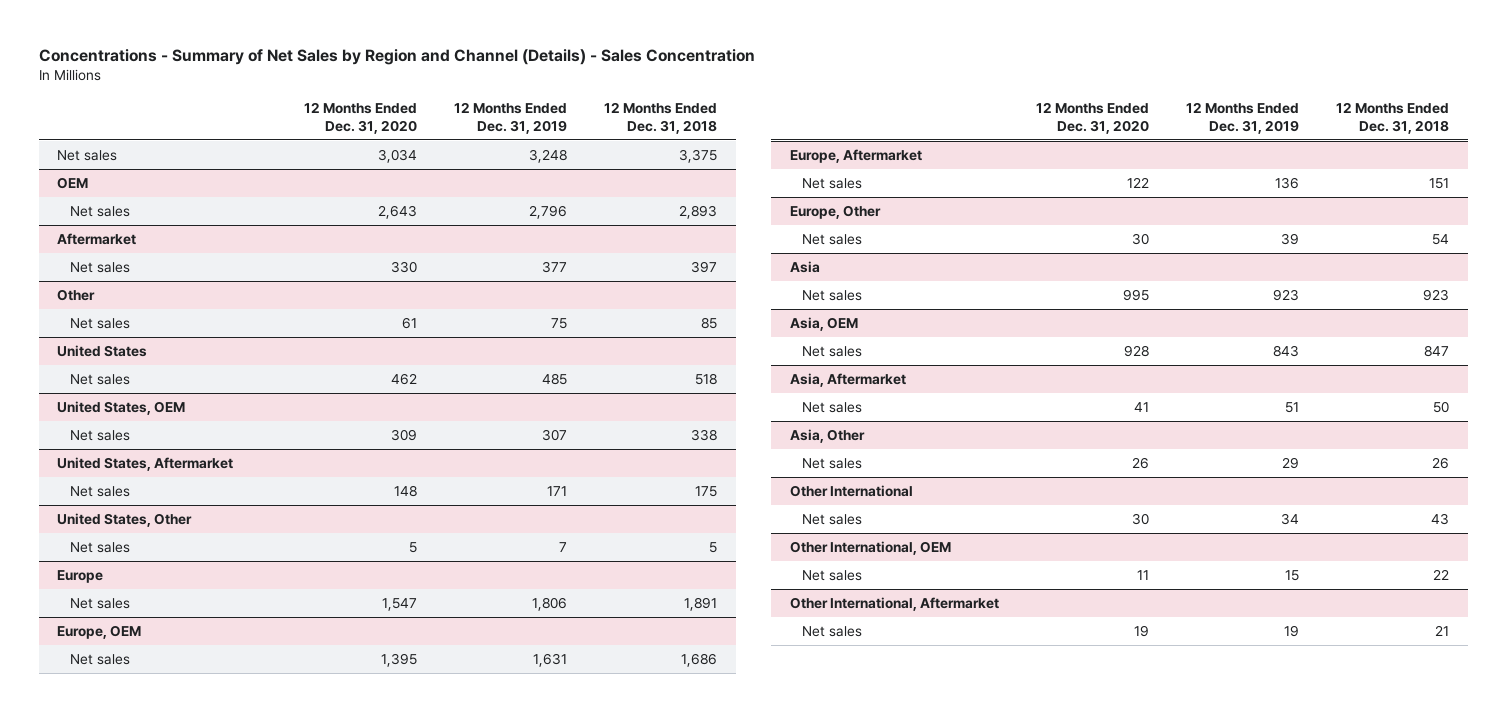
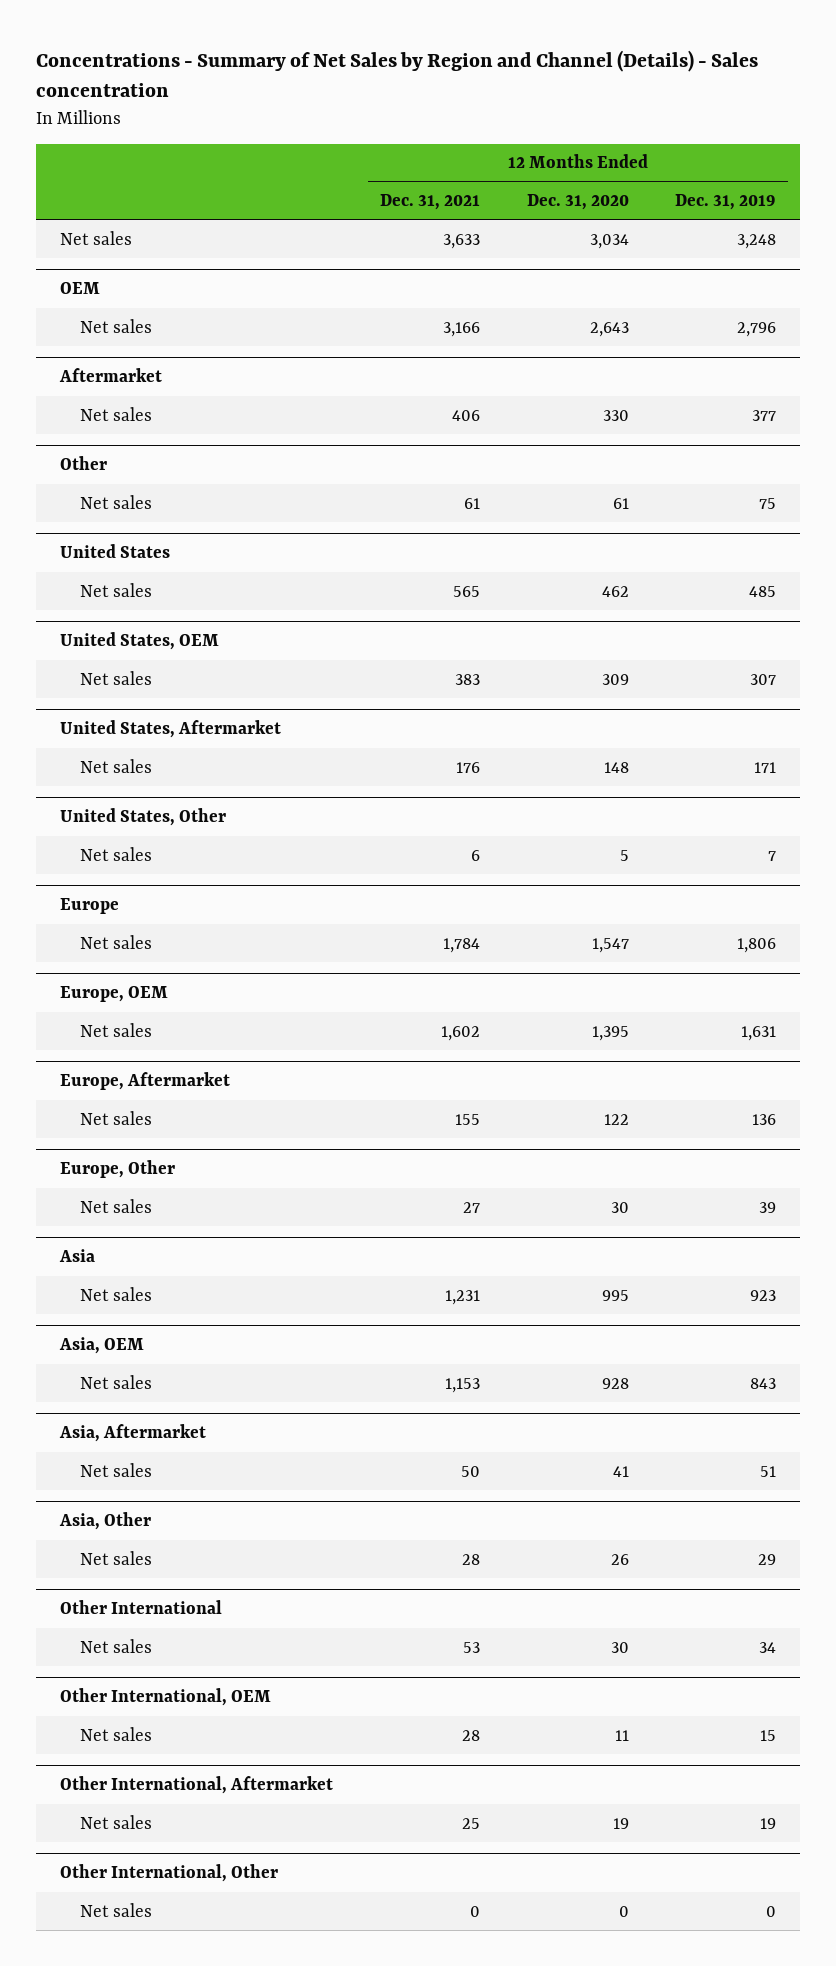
[38,48,755,65] Concentrations - Summary of Net Sales by Region and Channel (Details) - Sales Concentration -> [36,49,759,98] Concentrations - Summary of Net Sales by Region and Channel (Details) - Sales concentration
[604,101,718,134] 12 Months Ended Dec. 31, 2018 -> none
none -> [379,194,480,211] Dec. 31, 2021
none -> [59,1864,278,1883] Other International, Other
none -> [80,1902,153,1917] Net sales

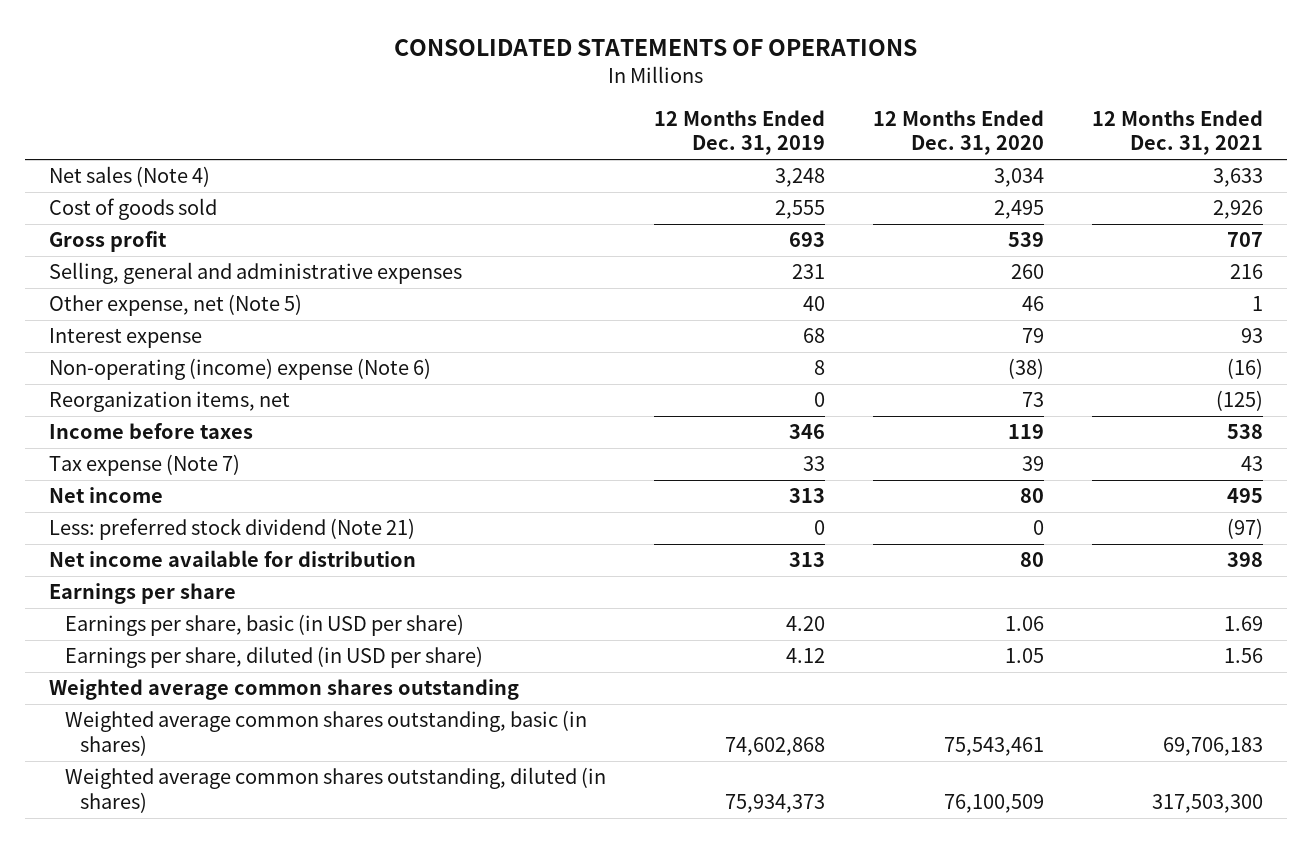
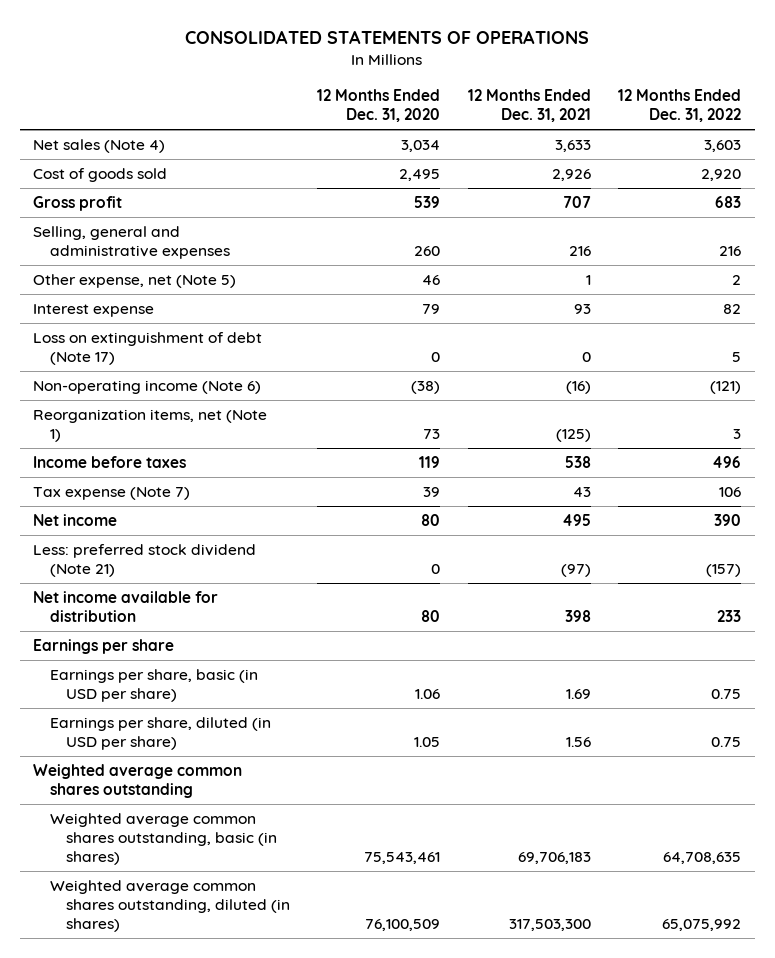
[653,109,825,156] 12 Months Ended Dec. 31, 2019 -> none
none -> [618,89,742,122] 12 Months Ended Dec. 31, 2022
none -> [33,332,263,366] Loss on extinguishment of debt (Note 17)
[48,358,431,381] Non-operating (income) expense (Note 6) -> [33,380,262,395] Non-operating income (Note 6)
[48,391,290,413] Reorganization items, net -> [33,409,268,443] Reorganization items, net (Note 1)

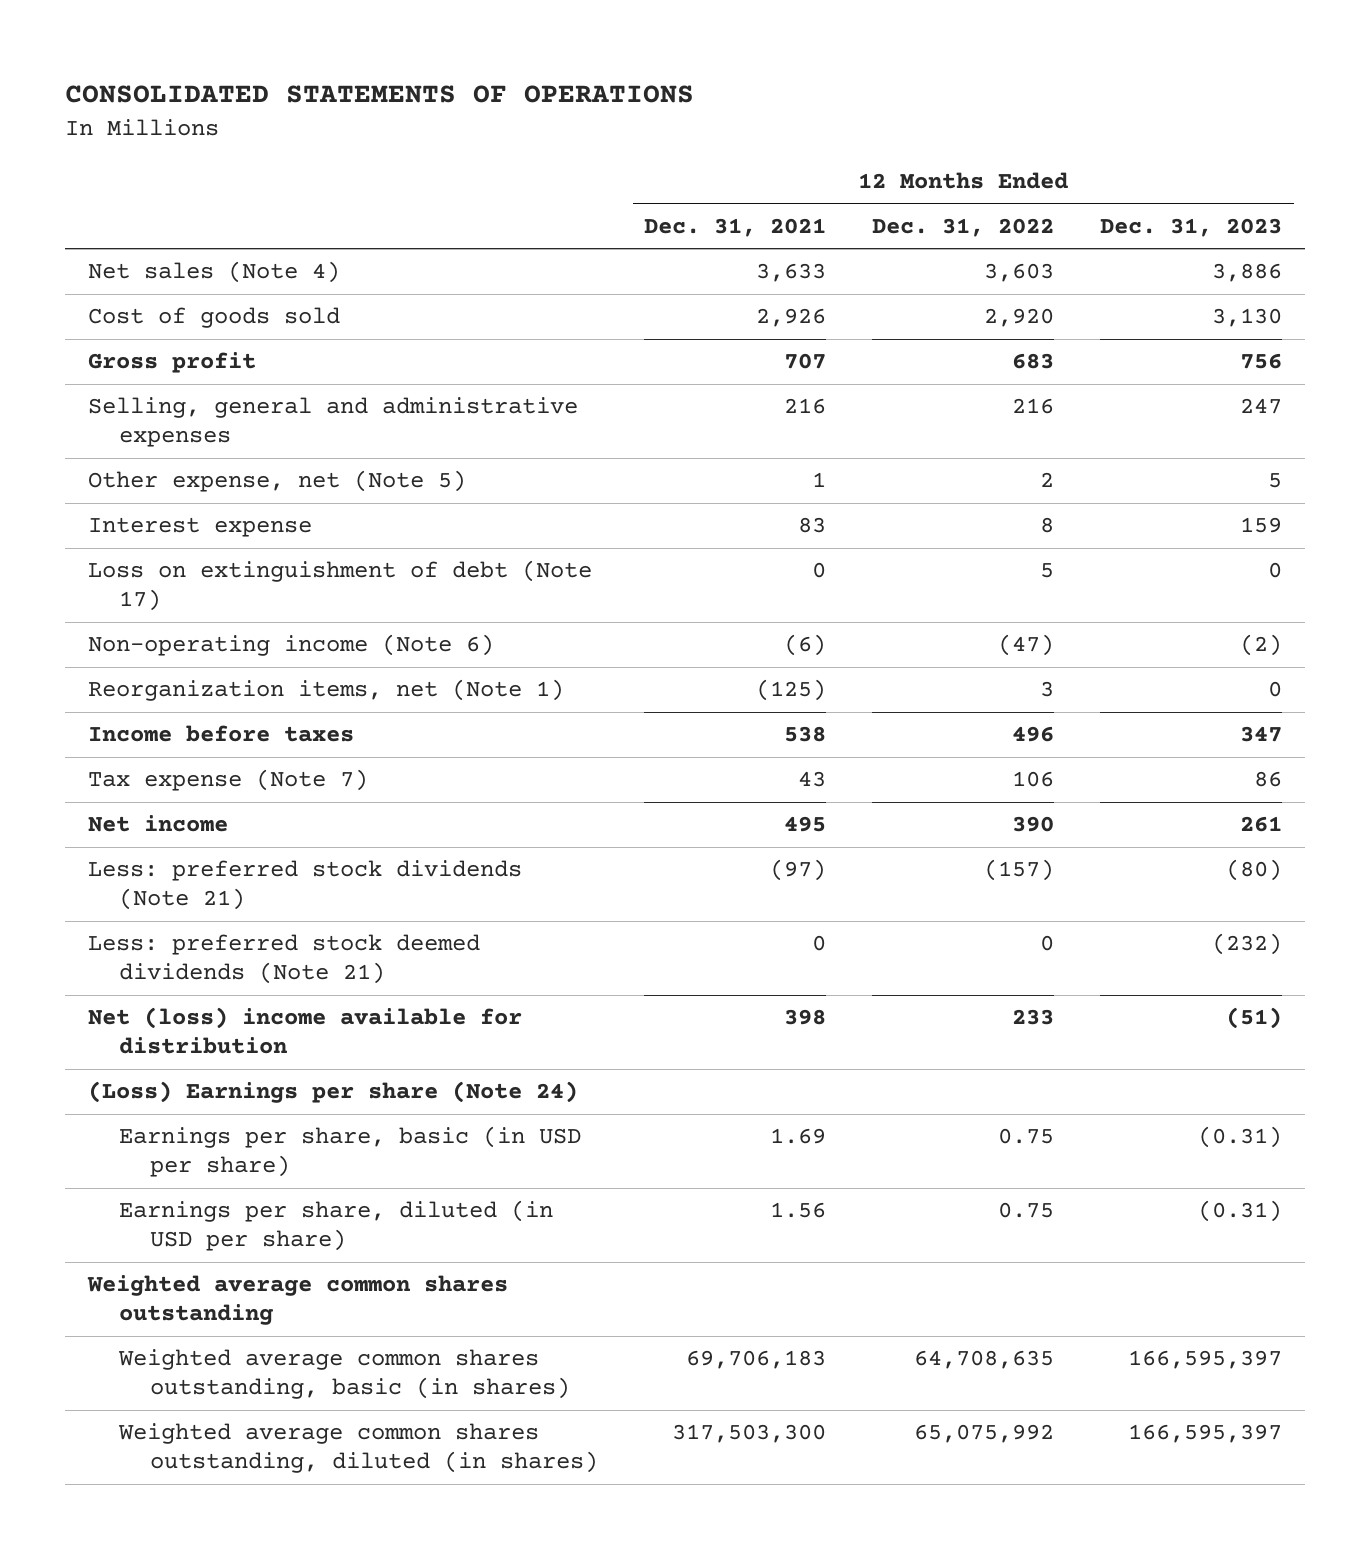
[317,89,441,122] 12 Months Ended Dec. 31, 2020 -> none
none -> [1100,218,1283,238] Dec. 31, 2023
[573,304,591,315] 93 -> [798,517,827,534] 83
[723,304,742,315] 82 -> [1040,517,1055,534] 8
[565,381,591,395] (16) -> [784,634,827,657] (6)
[710,381,742,395] (121) -> [998,634,1055,657] (47)
[33,544,257,578] Less: preferred stock dividend (Note 21) -> [87,860,522,911] Less: preferred stock dividends (Note 21)
none -> [87,934,480,985] Less: preferred stock deemed dividends (Note 21)
[33,591,219,623] Net income available for distribution -> [87,1007,522,1055] Net (loss) income available for distribution
[33,639,175,655] Earnings per share -> [87,1081,578,1104] (Loss) Earnings per share (Note 24)

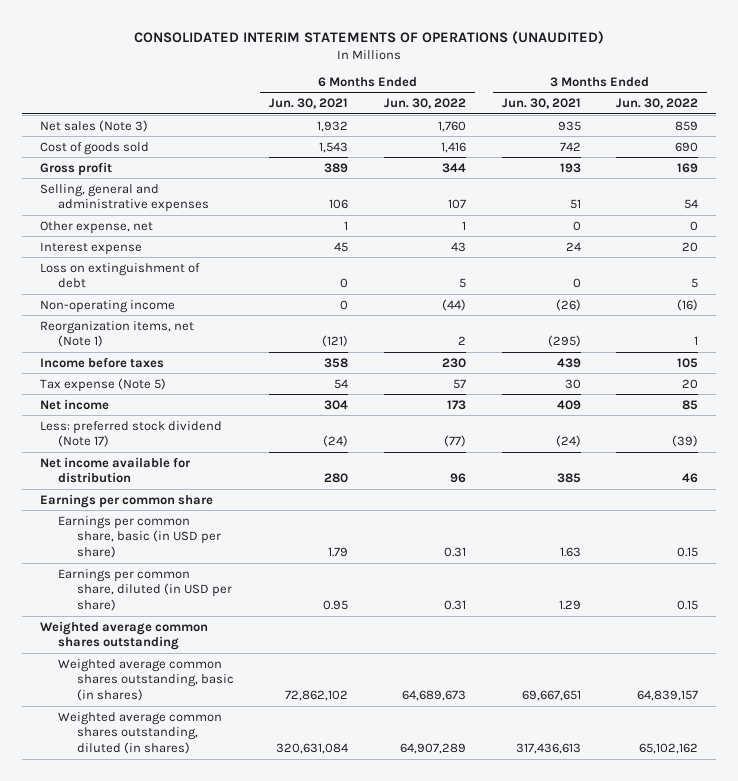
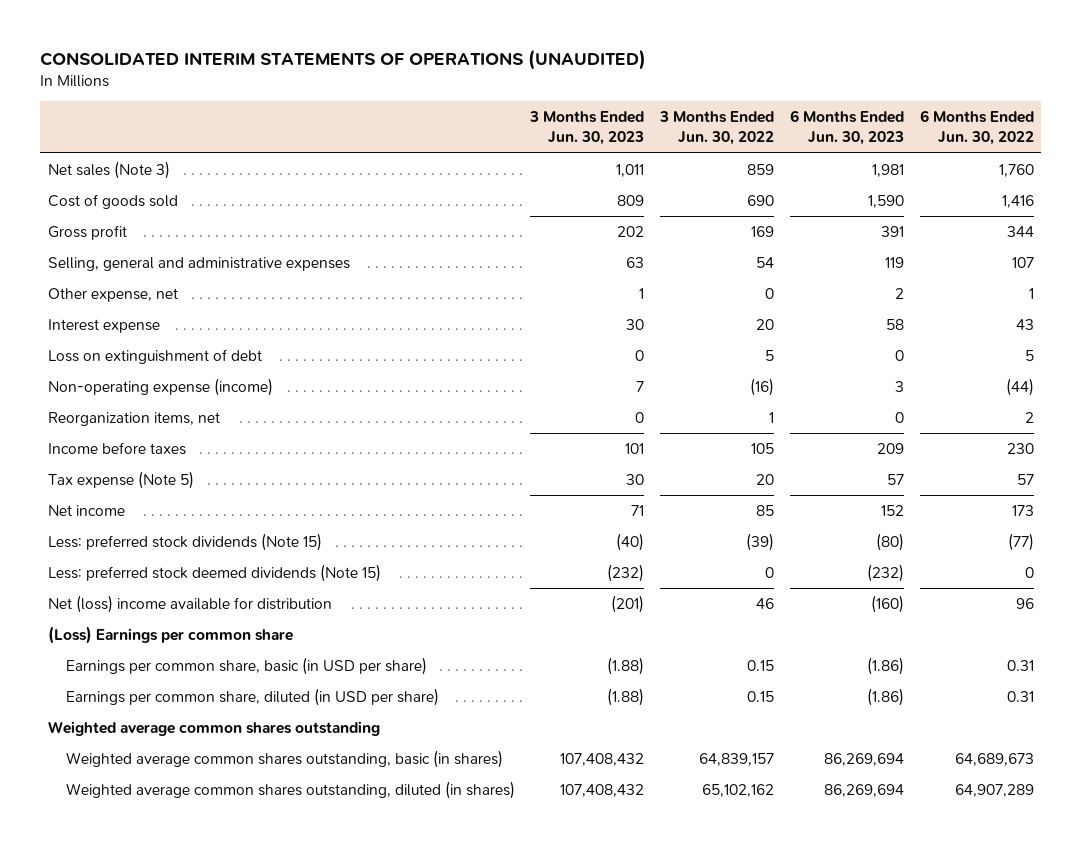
[269,98,349,110] Jun. 30, 2021 -> none
[501,98,581,110] Jun. 30, 2021 -> none
none -> [529,111,645,146] 3 Months Ended Jun. 30, 2023
none -> [789,110,904,146] 6 Months Ended Jun. 30, 2023
[39,299,175,313] Non-operating income -> [48,377,274,396] Non-operating expense (income)
[39,320,194,348] Reorganization items, net (Note 1) -> [48,411,221,426] Reorganization items, net
[39,420,222,448] Less: preferred stock dividend (Note 17) -> [48,532,323,551] Less: preferred stock dividends (Note 15)
none -> [48,563,382,582] Less: preferred stock deemed dividends (Note 15)
[39,456,191,484] Net income available for distribution -> [48,594,333,613] Net (loss) income available for distribution
[39,493,213,508] Earnings per common share -> [48,625,294,644] (Loss) Earnings per common share

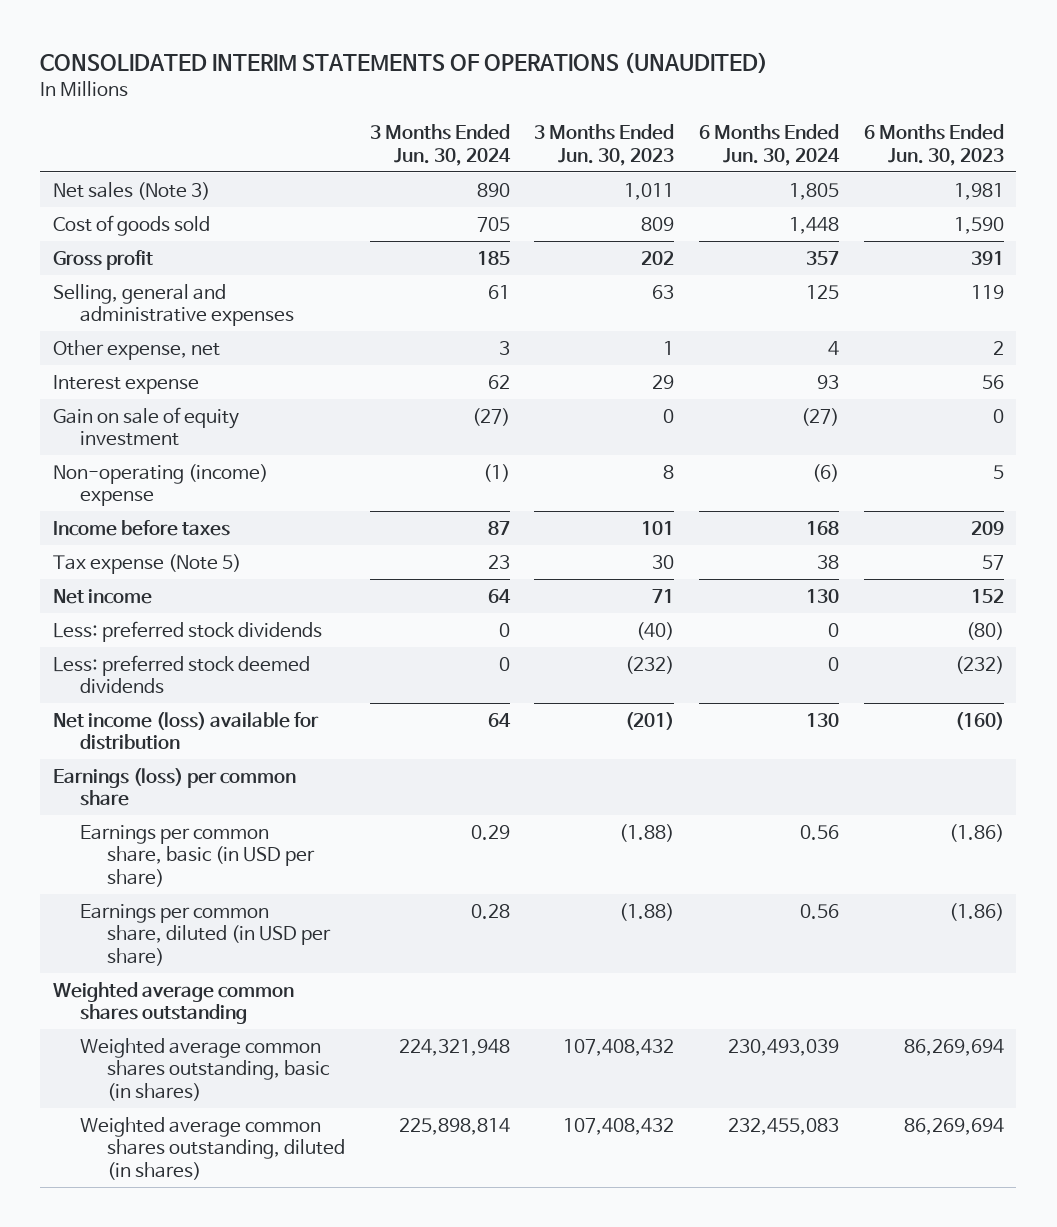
[659,111,775,146] 3 Months Ended Jun. 30, 2022 -> none
[919,110,1034,146] 6 Months Ended Jun. 30, 2022 -> none
none -> [369,124,511,166] 3 Months Ended Jun. 30, 2024
none -> [699,124,841,166] 6 Months Ended Jun. 30, 2024
[48,348,263,364] Loss on extinguishment of debt -> none
[48,411,221,426] Reorganization items, net -> none
[626,318,645,330] 30 -> [652,374,675,389] 29
[885,318,904,330] 58 -> [982,374,1005,389] 56
none -> [52,406,239,447] Gain on sale of equity investment
[48,377,274,396] Non-operating expense (income) -> [52,463,268,507] Non-operating (income) expense
[636,380,645,392] 7 -> [663,464,675,479] 8
[894,380,904,392] 3 -> [993,464,1005,479] 5
[48,532,323,551] Less: preferred stock dividends (Note 15) -> [52,620,322,642] Less: preferred stock dividends
[48,563,382,582] Less: preferred stock deemed dividends (Note 15) -> [52,654,310,695] Less: preferred stock deemed dividends
[48,594,333,613] Net (loss) income available for distribution -> [52,711,319,751] Net income (loss) available for distribution
[48,625,294,644] (Loss) Earnings per common share -> [52,767,296,807] Earnings (loss) per common share

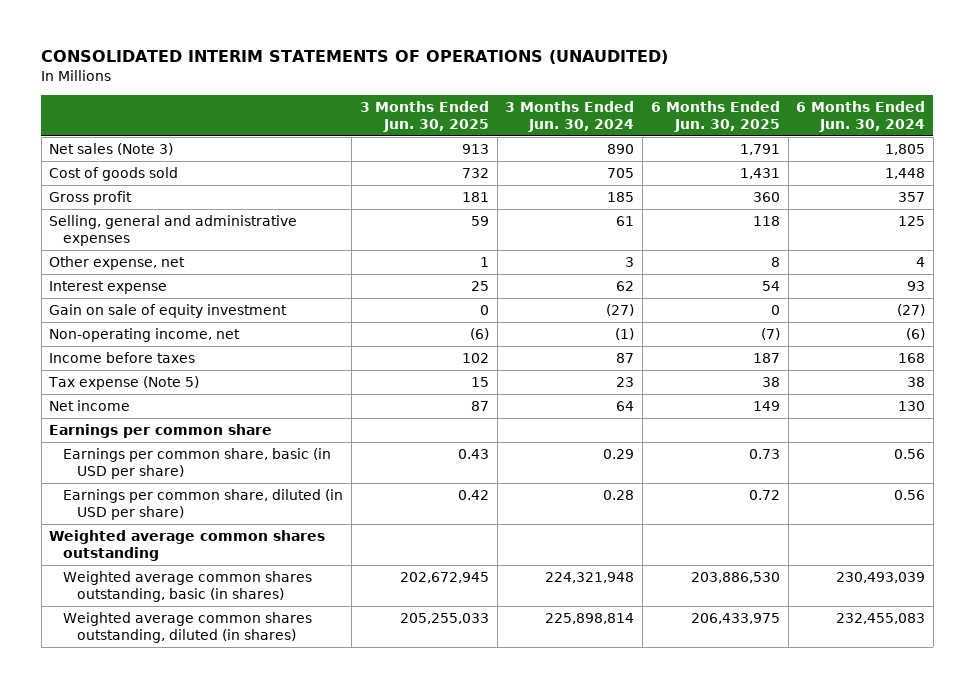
[534,124,675,166] 3 Months Ended Jun. 30, 2023 -> none
[864,124,1005,166] 6 Months Ended Jun. 30, 2023 -> none
none -> [359,100,489,132] 3 Months Ended Jun. 30, 2025
none -> [650,100,780,132] 6 Months Ended Jun. 30, 2025
[52,463,268,507] Non-operating (income) expense -> [49,328,241,343] Non-operating income, net
[52,620,322,642] Less: preferred stock dividends -> none
[52,654,310,695] Less: preferred stock deemed dividends -> none
[52,711,319,751] Net income (loss) available for distribution -> none
[52,767,296,807] Earnings (loss) per common share -> [49,424,273,439] Earnings per common share

